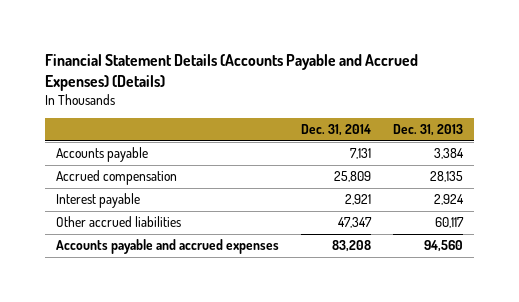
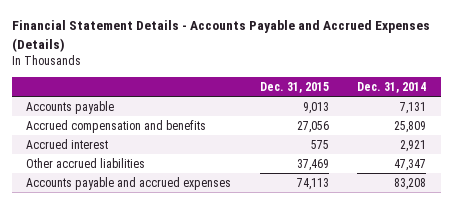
[45,53,419,91] Financial Statement Details (Accounts Payable and Accrued Expenses) (Details) -> [11,20,430,53] Financial Statement Details - Accounts Payable and Accrued Expenses (Details)
[393,124,464,137] Dec. 31, 2013 -> none
none -> [259,81,329,93] Dec. 31, 2015
[56,170,178,186] Accrued compensation -> [26,119,207,133] Accrued compensation and benefits
[56,193,141,209] Interest payable -> [26,138,109,149] Accrued interest

